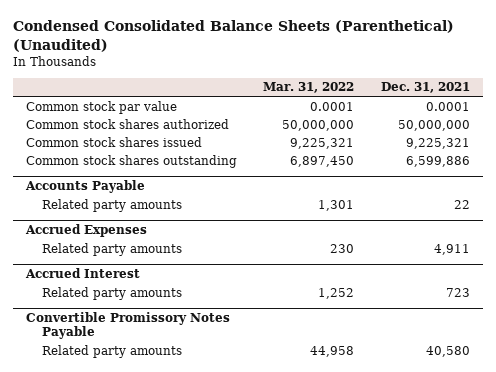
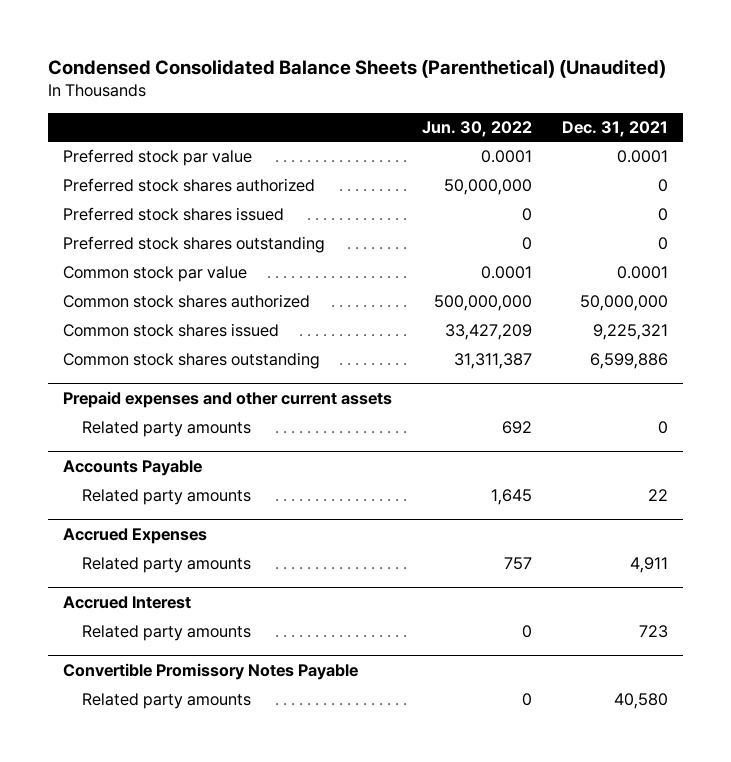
[263,82,355,94] Mar. 31, 2022 -> none
none -> [422,120,533,137] Jun. 30, 2022
none -> [63,149,253,167] Preferred stock par value
none -> [63,178,316,193] Preferred stock shares authorized
none -> [63,207,285,222] Preferred stock shares issued
none -> [63,236,326,254] Preferred stock shares outstanding
none -> [63,391,393,409] Prepaid expenses and other current assets
none -> [81,421,251,438] Related party amounts

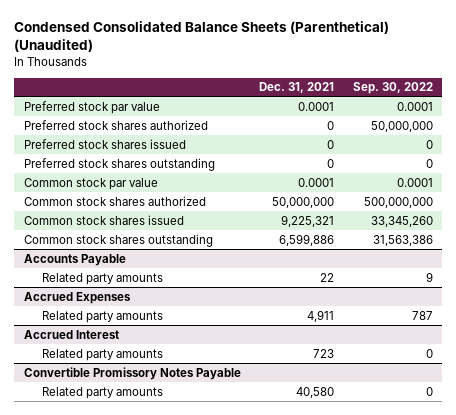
[422,120,533,137] Jun. 30, 2022 -> none
none -> [352,82,433,95] Sep. 30, 2022
[63,391,393,409] Prepaid expenses and other current assets -> none
[81,421,251,438] Related party amounts -> none

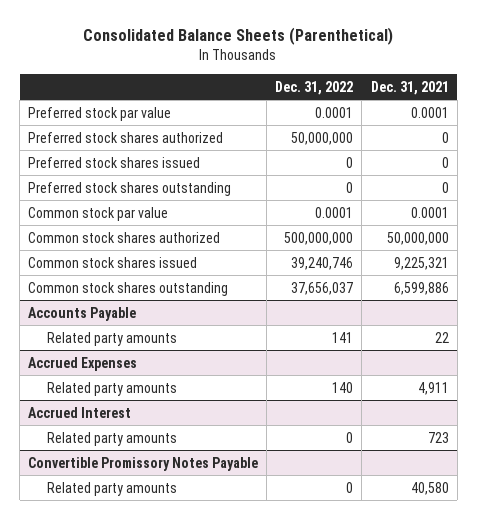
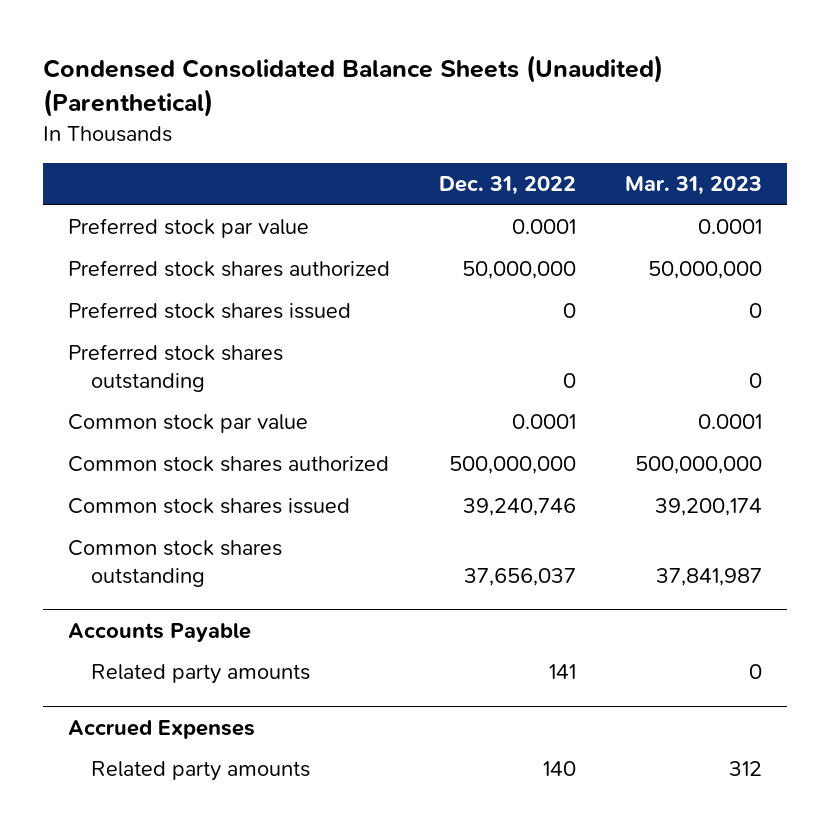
[83,27,394,46] Consolidated Balance Sheets (Parenthetical) -> [43,55,664,118] Condensed Consolidated Balance Sheets (Unaudited) (Parenthetical)
[370,80,449,95] Dec. 31, 2021 -> none
none -> [625,176,763,196] Mar. 31, 2023
[28,406,132,418] Accrued Interest -> none
[47,431,178,446] Related party amounts -> none
[28,456,259,471] Convertible Promissory Notes Payable -> none
[47,481,178,496] Related party amounts -> none

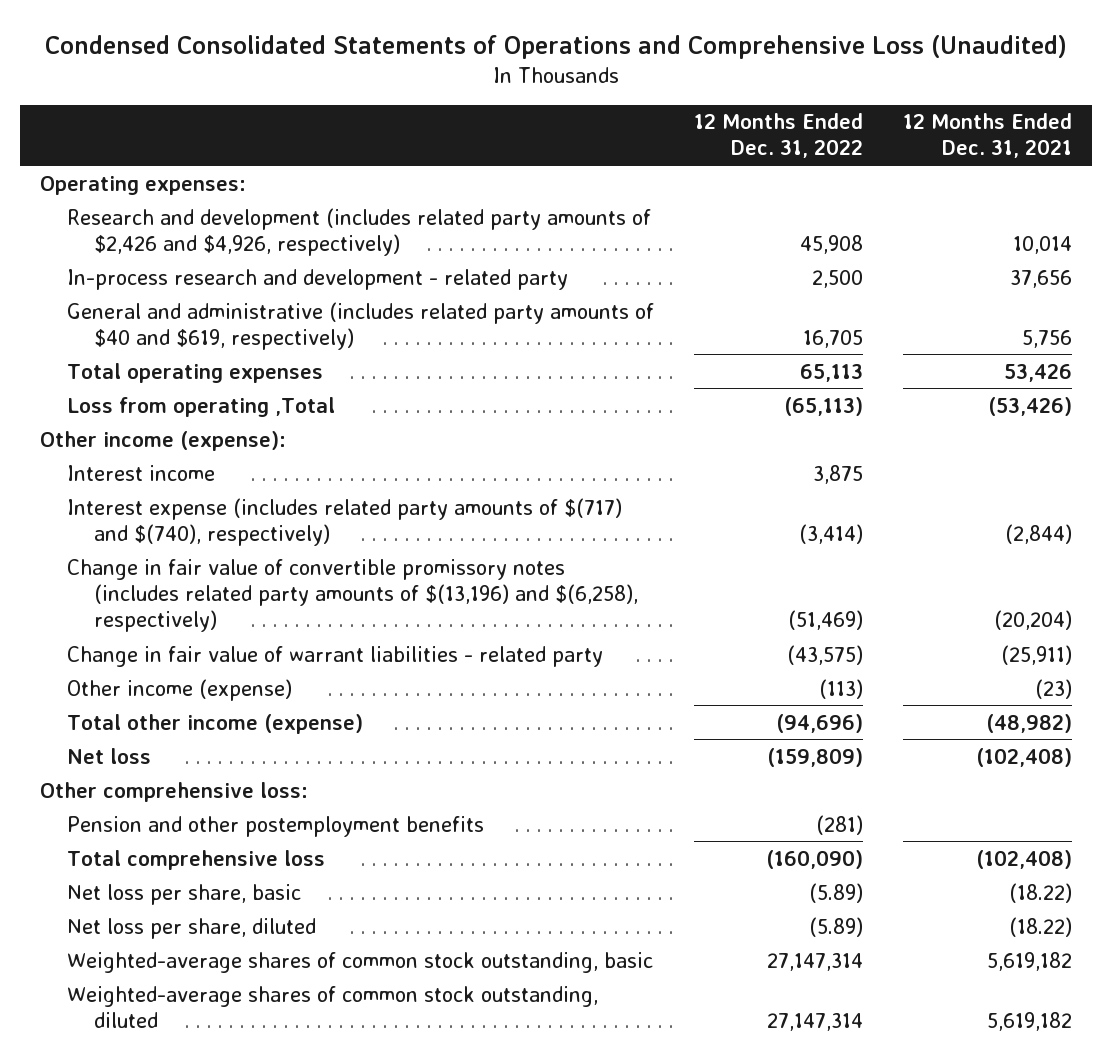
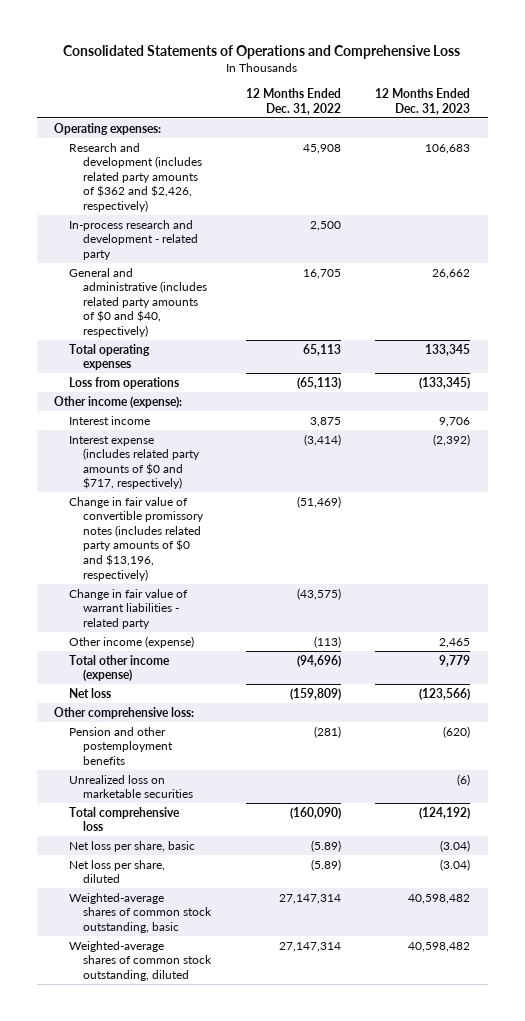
[45,34,1068,59] Condensed Consolidated Statements of Operations and Comprehensive Loss (Unaudited) -> [63,44,461,59] Consolidated Statements of Operations and Comprehensive Loss
[903,113,1073,159] 12 Months Ended Dec. 31, 2021 -> none
none -> [375,87,471,115] 12 Months Ended Dec. 31, 2023
[66,207,651,256] Research and development (includes related party amounts of $2,426 and $4,926, respectively) -> [68,142,203,212] Research and development (includes related party amounts of $362 and $2,426, respectively)
[66,301,654,350] General and administrative (includes related party amounts of $40 and $619, respectively) -> [68,267,208,337] General and administrative (includes related party amounts of $0 and $40, respectively)
[66,396,335,417] Loss from operating ,Total -> [68,376,179,389] Loss from operations
[66,497,622,546] Interest expense (includes related party amounts of $(717) and $(740), respectively) -> [68,435,201,490] Interest expense (includes related party amounts of $0 and $717, respectively)
[66,558,638,632] Change in fair value of convertible promissory notes (includes related party amounts of $(13,196) and $(6,258), respectively) -> [68,496,205,581] Change in fair value of convertible promissory notes (includes related party amounts of $0 and $13,196, respectively)
none -> [68,774,194,799] Unrealized loss on marketable securities

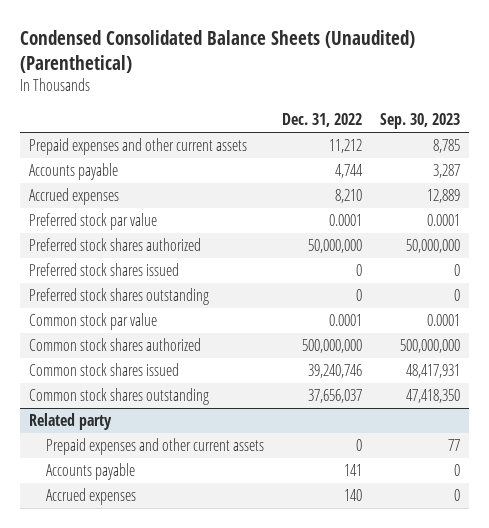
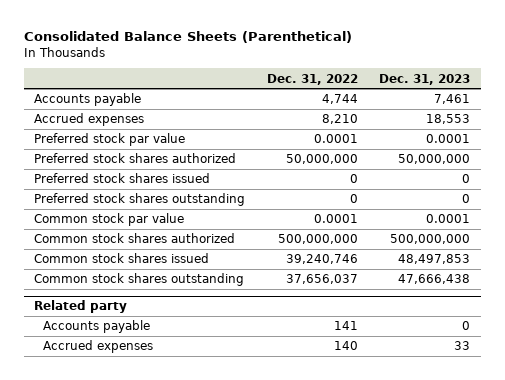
[20,29,416,73] Condensed Consolidated Balance Sheets (Unaudited) (Parenthetical) -> [23,31,352,44] Consolidated Balance Sheets (Parenthetical)
[380,113,461,130] Sep. 30, 2023 -> none
none -> [379,73,471,85] Dec. 31, 2023
[29,138,248,156] Prepaid expenses and other current assets -> none
[45,438,264,456] Prepaid expenses and other current assets -> none

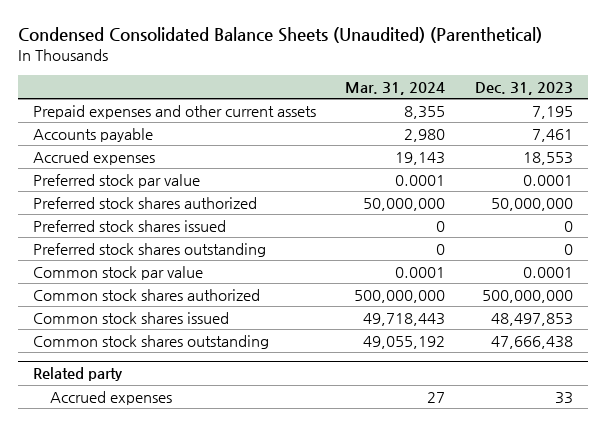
[23,31,352,44] Consolidated Balance Sheets (Parenthetical) -> [17,27,542,44] Condensed Consolidated Balance Sheets (Unaudited) (Parenthetical)
[266,73,358,85] Dec. 31, 2022 -> none
none -> [345,81,446,95] Mar. 31, 2024
none -> [32,104,316,119] Prepaid expenses and other current assets
[43,320,151,334] Accounts payable -> none

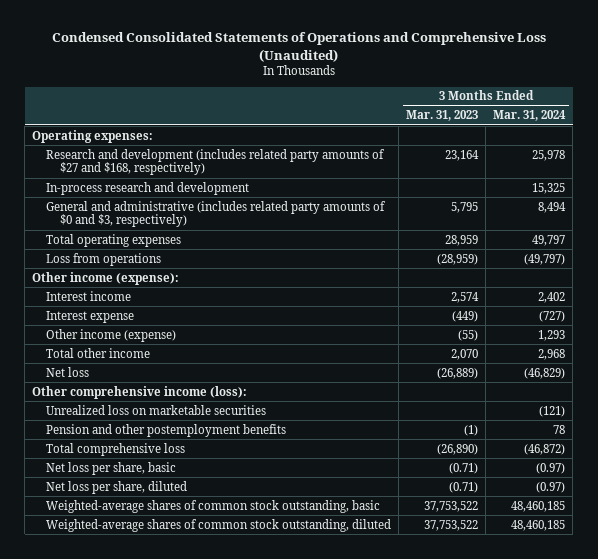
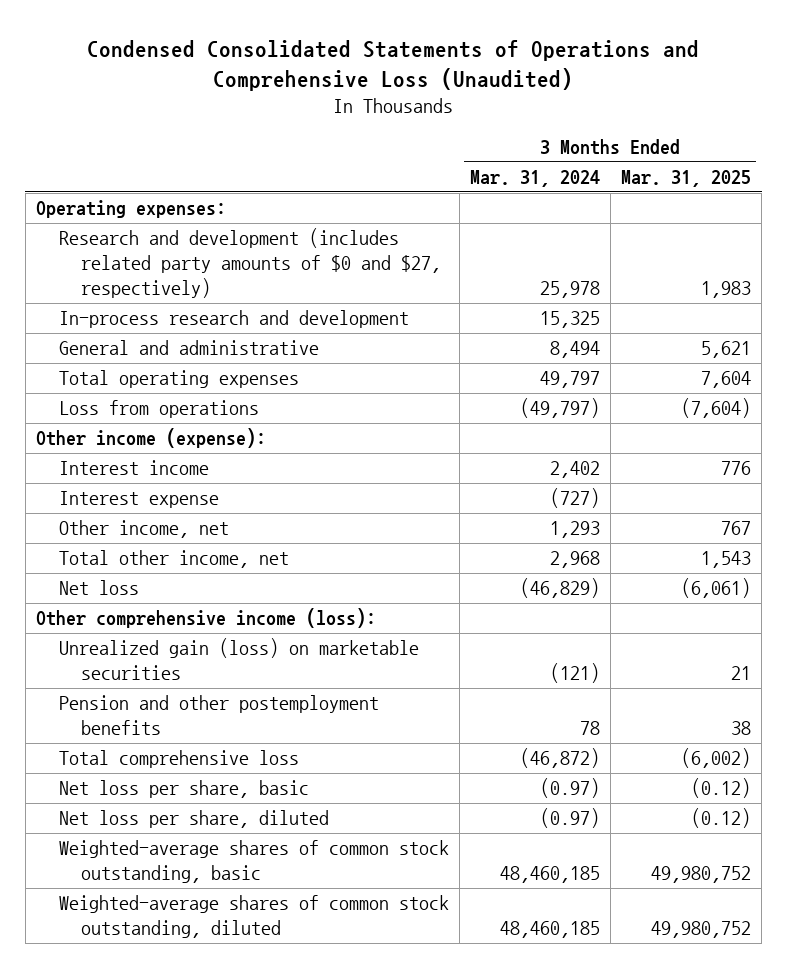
[406,110,479,122] Mar. 31, 2023 -> none
none -> [620,169,751,187] Mar. 31, 2025
[46,148,386,176] Research and development (includes related party amounts of $27 and $168, respectively) -> [58,228,442,298] Research and development (includes related party amounts of $0 and $27, respectively)
[46,200,387,228] General and administrative (includes related party amounts of $0 and $3, respectively) -> [58,340,319,356] General and administrative
[46,328,177,342] Other income (expense) -> [58,520,229,539] Other income, net
[46,347,151,358] Total other income -> [58,550,289,569] Total other income, net
[46,404,267,415] Unrealized loss on marketable securities -> [58,638,419,681] Unrealized gain (loss) on marketable securities

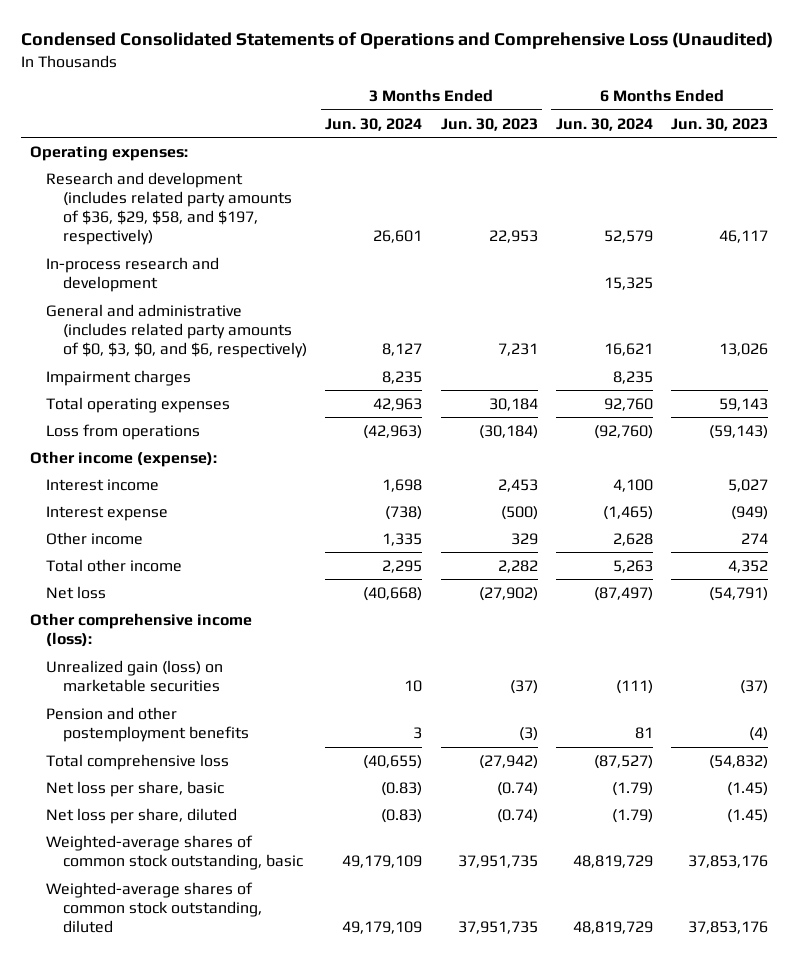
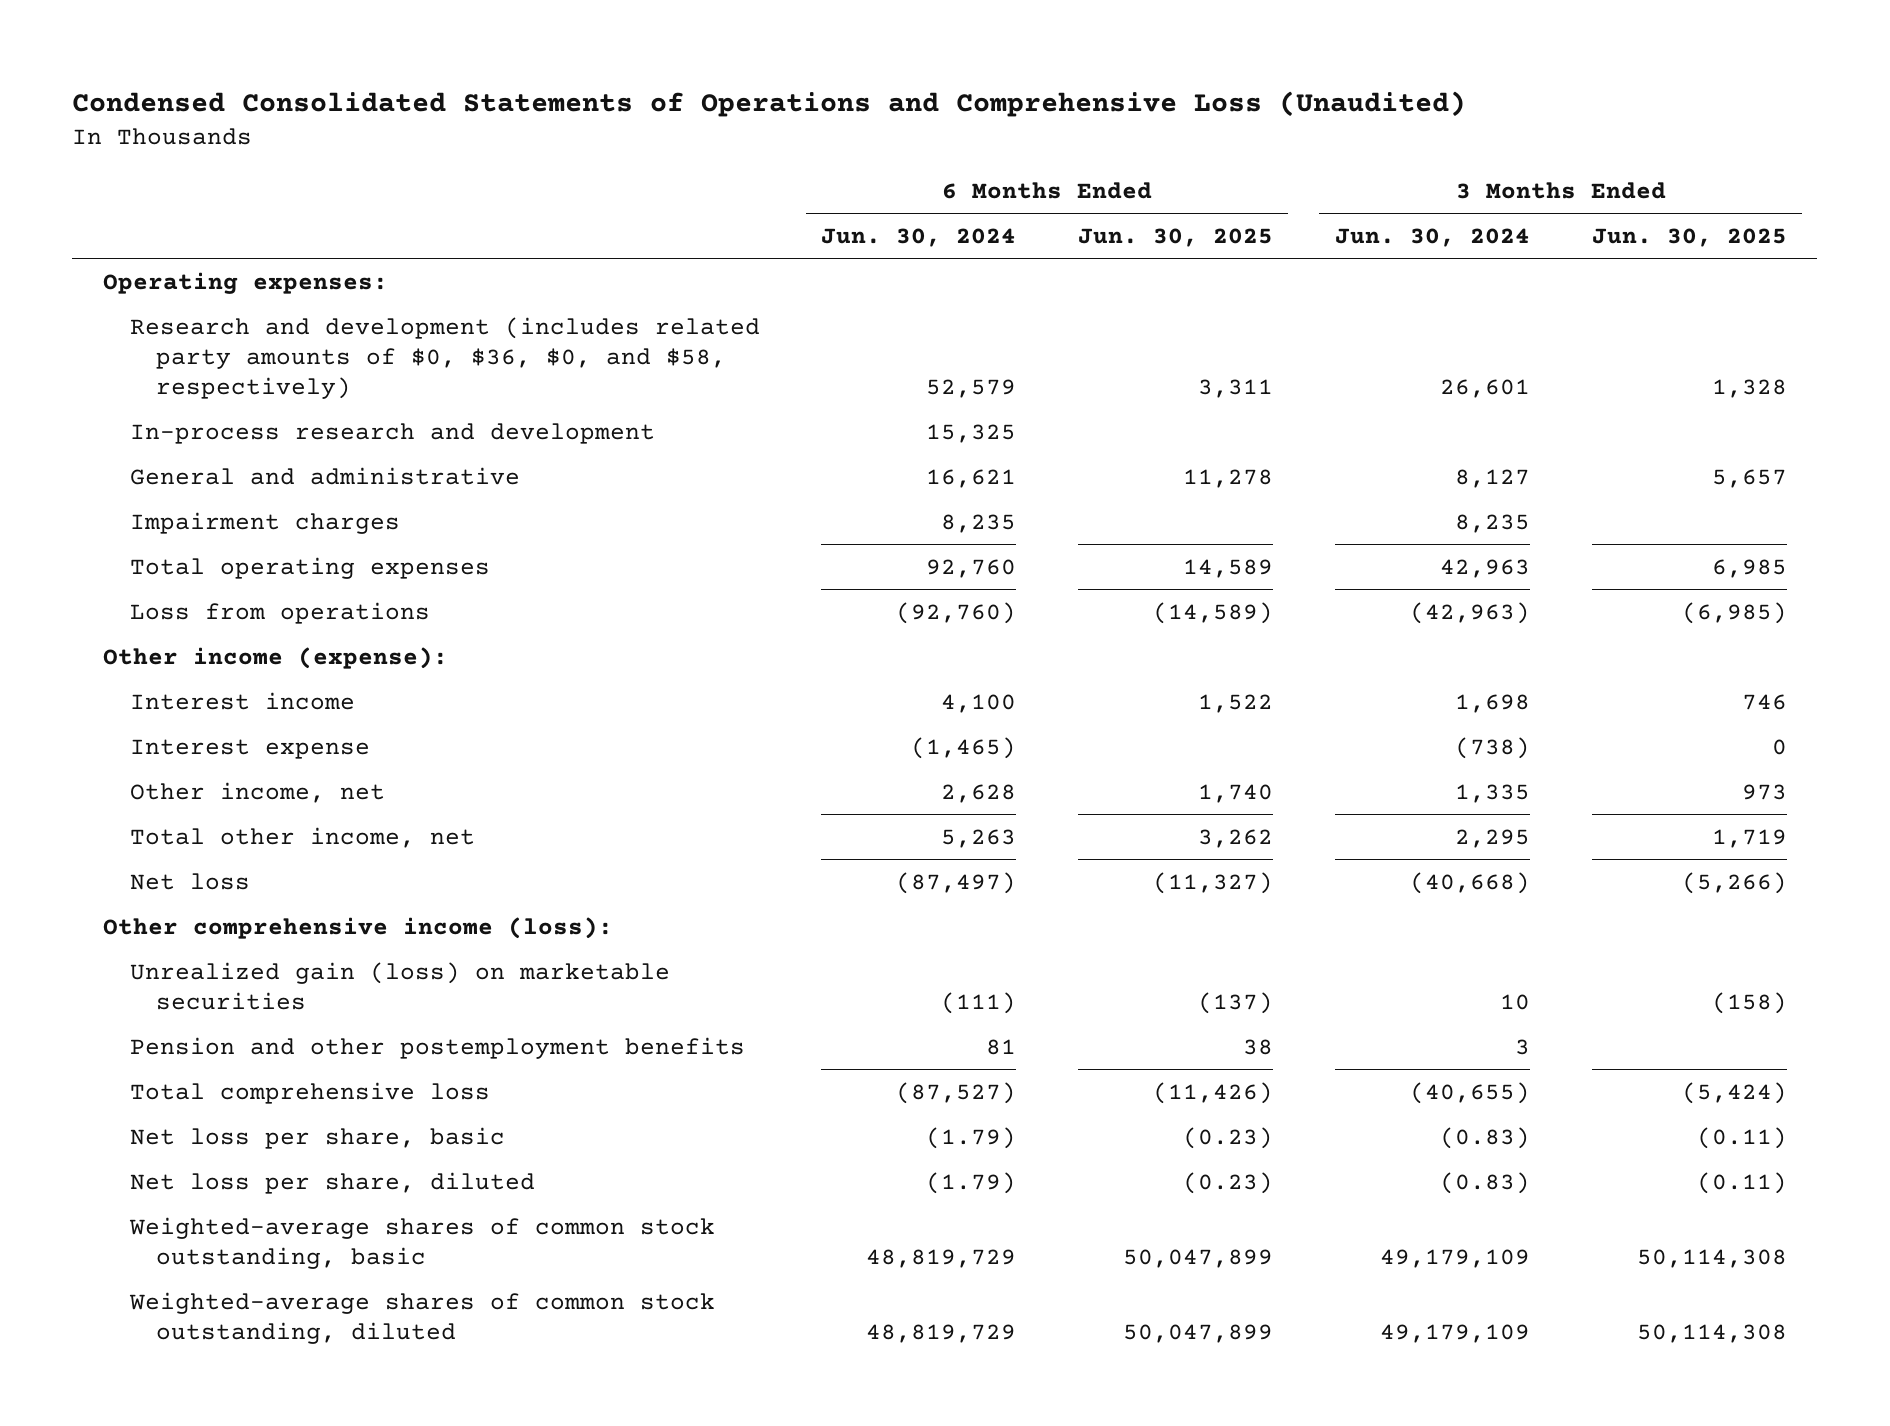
[440,117,538,131] Jun. 30, 2023 -> none
[671,117,769,131] Jun. 30, 2023 -> none
none -> [1078,227,1274,247] Jun. 30, 2025
none -> [1591,227,1787,247] Jun. 30, 2025
[46,171,292,246] Research and development (includes related party amounts of $36, $29, $58, and $197, respectively) -> [129,316,760,399] Research and development (includes related party amounts of $0, $36, $0, and $58, respectively)
[46,303,307,359] General and administrative (includes related party amounts of $0, $3, $0, and $6, respectively) -> [129,466,520,485] General and administrative
[46,531,144,545] Other income -> [129,781,385,803] Other income, net
[46,558,183,572] Total other income -> [129,826,475,848] Total other income, net

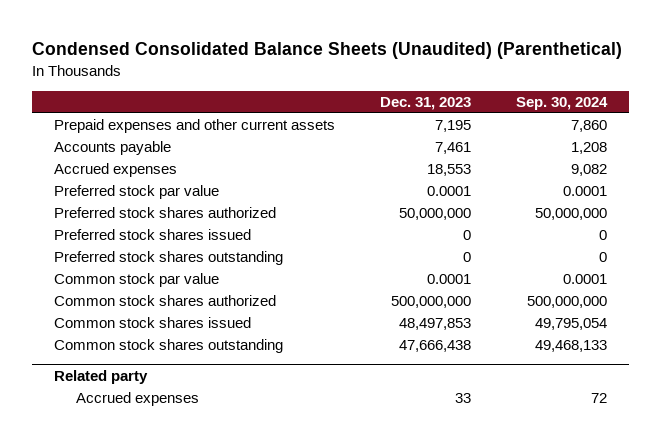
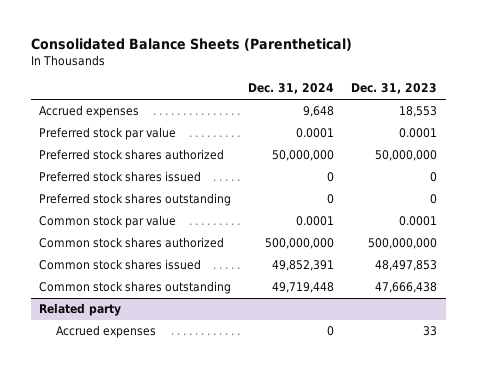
[31,42,622,60] Condensed Consolidated Balance Sheets (Unaudited) (Parenthetical) -> [30,38,352,52] Consolidated Balance Sheets (Parenthetical)
[515,97,608,111] Sep. 30, 2024 -> none
none -> [248,83,335,95] Dec. 31, 2024
[54,119,336,134] Prepaid expenses and other current assets -> none
[54,141,172,156] Accounts payable -> none

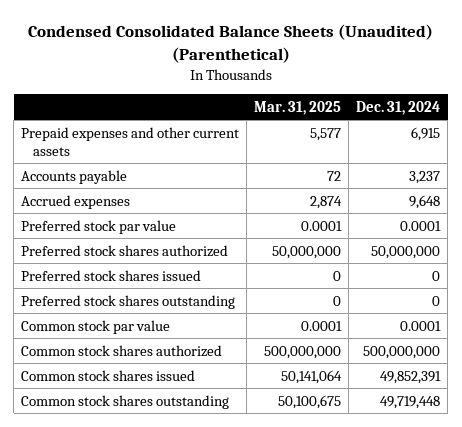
[30,38,352,52] Consolidated Balance Sheets (Parenthetical) -> [27,23,433,63] Condensed Consolidated Balance Sheets (Unaudited) (Parenthetical)
[351,83,438,95] Dec. 31, 2023 -> none
none -> [254,100,342,115] Mar. 31, 2025
none -> [21,126,240,156] Prepaid expenses and other current assets
none -> [21,169,128,184] Accounts payable
[39,303,122,317] Related party -> none
[55,325,156,339] Accrued expenses -> none

